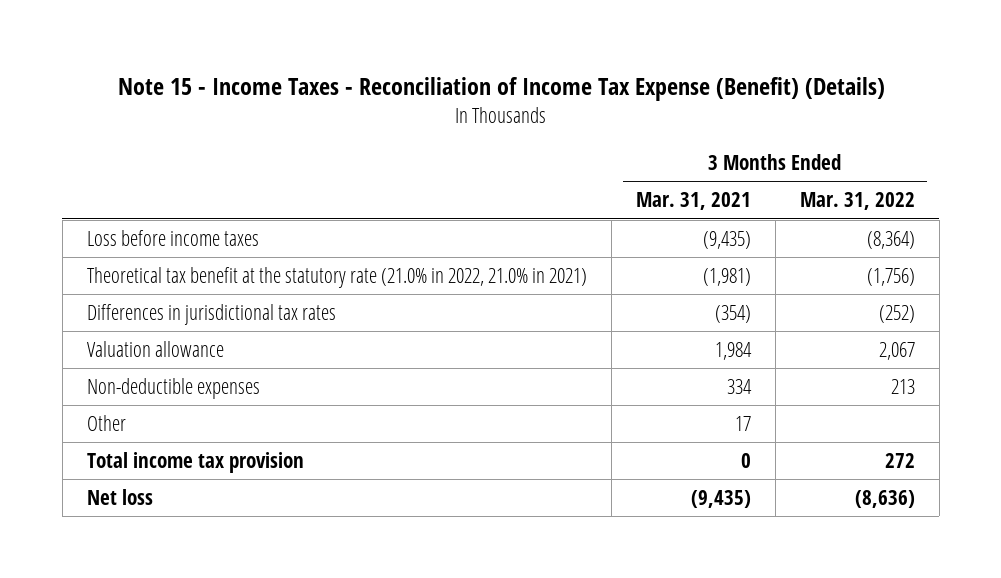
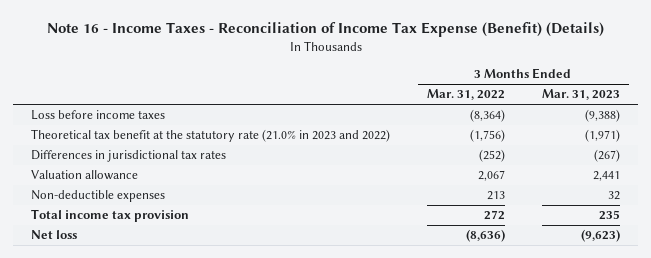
[117,76,885,101] Note 15 - Income Taxes - Reconciliation of Income Tax Expense (Benefit) (Details) -> [46,22,604,38] Note 16 - Income Taxes - Reconciliation of Income Tax Expense (Benefit) (Details)
[635,192,751,211] Mar. 31, 2021 -> none
none -> [541,89,620,101] Mar. 31, 2023
[86,267,587,289] Theoretical tax benefit at the statutory rate (21.0% in 2022, 21.0% in 2021) -> [31,129,391,143] Theoretical tax benefit at the statutory rate (21.0% in 2023 and 2022)
[86,415,126,432] Other -> none

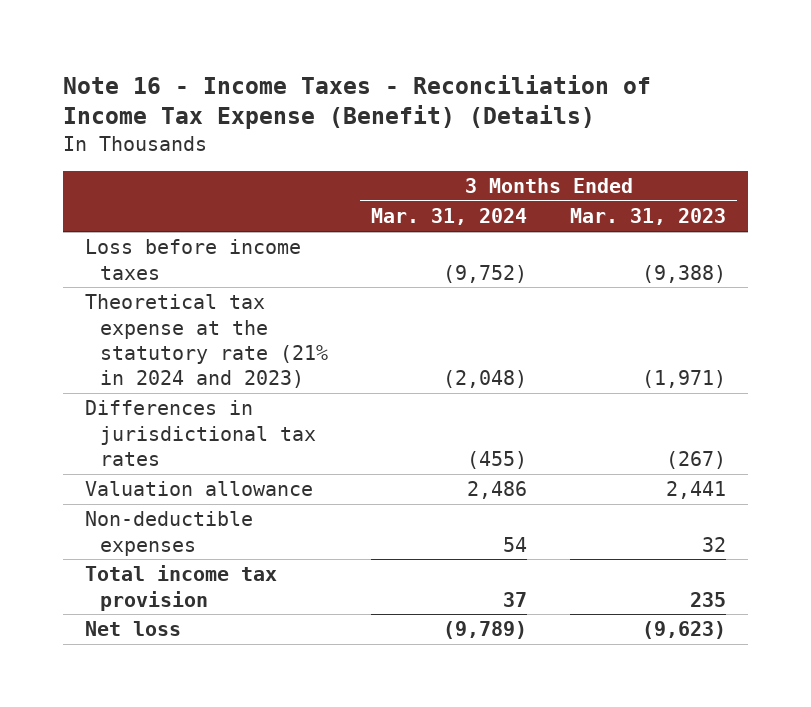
[427,89,506,101] Mar. 31, 2022 -> none
none -> [371,208,528,226] Mar. 31, 2024
[31,129,391,143] Theoretical tax benefit at the statutory rate (21.0% in 2023 and 2022) -> [84,294,328,389] Theoretical tax expense at the statutory rate (21% in 2024 and 2023)

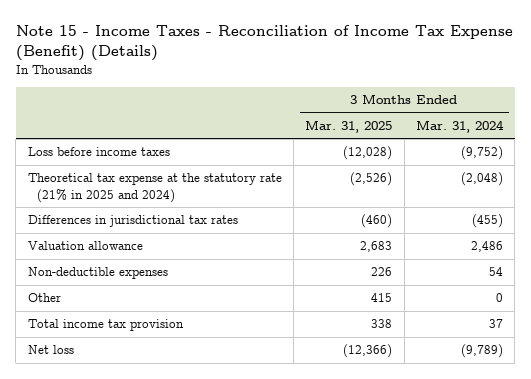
[62,74,651,130] Note 16 - Income Taxes - Reconciliation of Income Tax Expense (Benefit) (Details) -> [15,25,513,62] Note 15 - Income Taxes - Reconciliation of Income Tax Expense (Benefit) (Details)
[570,208,727,226] Mar. 31, 2023 -> none
none -> [305,120,393,134] Mar. 31, 2025
[84,294,328,389] Theoretical tax expense at the statutory rate (21% in 2024 and 2023) -> [27,173,282,203] Theoretical tax expense at the statutory rate (21% in 2025 and 2024)
none -> [27,293,61,303] Other

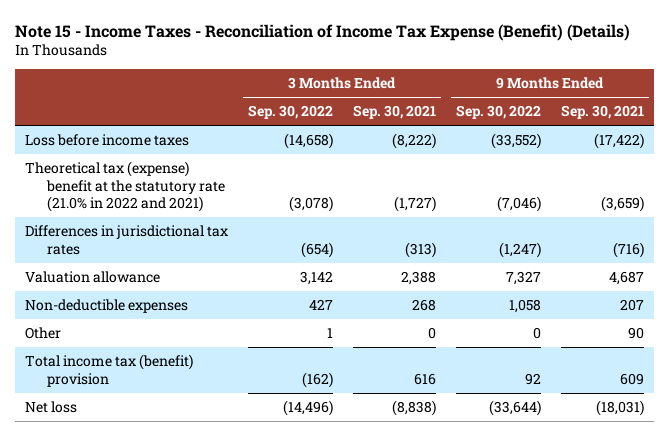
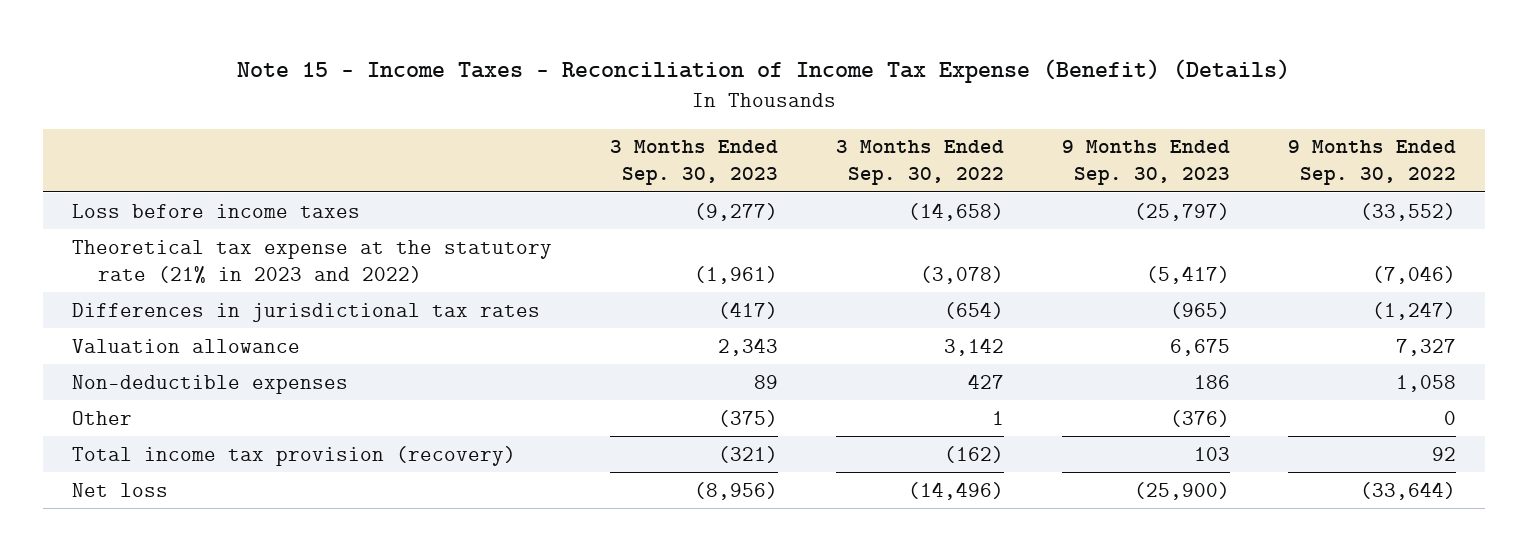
[353,105,437,120] Sep. 30, 2021 -> none
[561,105,645,120] Sep. 30, 2021 -> none
none -> [610,140,779,186] 3 Months Ended Sep. 30, 2023
none -> [1062,140,1231,186] 9 Months Ended Sep. 30, 2023
[25,161,226,213] Theoretical tax (expense) benefit at the statutory rate (21.0% in 2022 and 2021) -> [72,239,553,284] Theoretical tax expense at the statutory rate (21% in 2023 and 2022)
[25,354,194,387] Total income tax (benefit) provision -> [72,445,517,466] Total income tax provision (recovery)

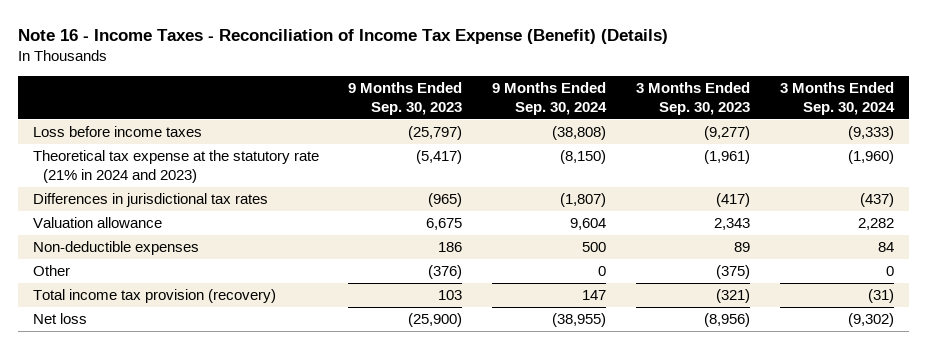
[237,59,1291,84] Note 15 - Income Taxes - Reconciliation of Income Tax Expense (Benefit) (Details) -> [17,28,668,44] Note 16 - Income Taxes - Reconciliation of Income Tax Expense (Benefit) (Details)
[836,140,1005,186] 3 Months Ended Sep. 30, 2022 -> none
[1288,140,1457,186] 9 Months Ended Sep. 30, 2022 -> none
none -> [492,82,608,116] 9 Months Ended Sep. 30, 2024
none -> [779,82,895,116] 3 Months Ended Sep. 30, 2024
[72,239,553,284] Theoretical tax expense at the statutory rate (21% in 2023 and 2022) -> [32,150,319,184] Theoretical tax expense at the statutory rate (21% in 2024 and 2023)

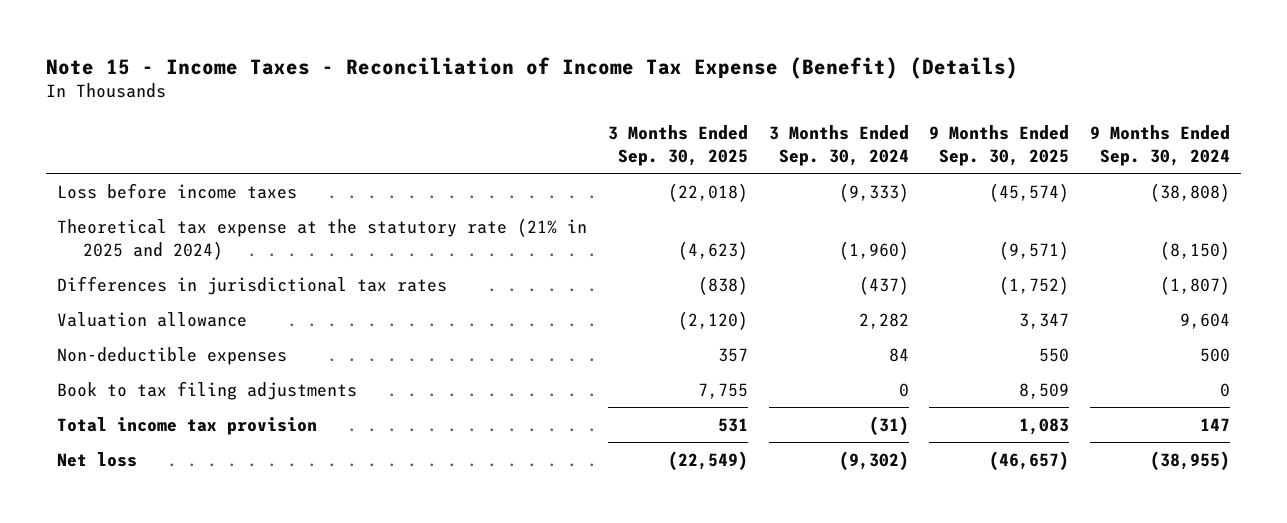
[17,28,668,44] Note 16 - Income Taxes - Reconciliation of Income Tax Expense (Benefit) (Details) -> [46,56,1019,79] Note 15 - Income Taxes - Reconciliation of Income Tax Expense (Benefit) (Details)
[348,82,463,116] 9 Months Ended Sep. 30, 2023 -> none
[636,82,751,116] 3 Months Ended Sep. 30, 2023 -> none
none -> [607,124,748,166] 3 Months Ended Sep. 30, 2025
none -> [929,124,1070,166] 9 Months Ended Sep. 30, 2025
[32,150,319,184] Theoretical tax expense at the statutory rate (21% in 2024 and 2023) -> [56,217,587,260] Theoretical tax expense at the statutory rate (21% in 2025 and 2024)
[32,265,70,277] Other -> [56,380,357,400] Book to tax filing adjustments
[32,289,276,304] Total income tax provision (recovery) -> [56,416,317,435] Total income tax provision

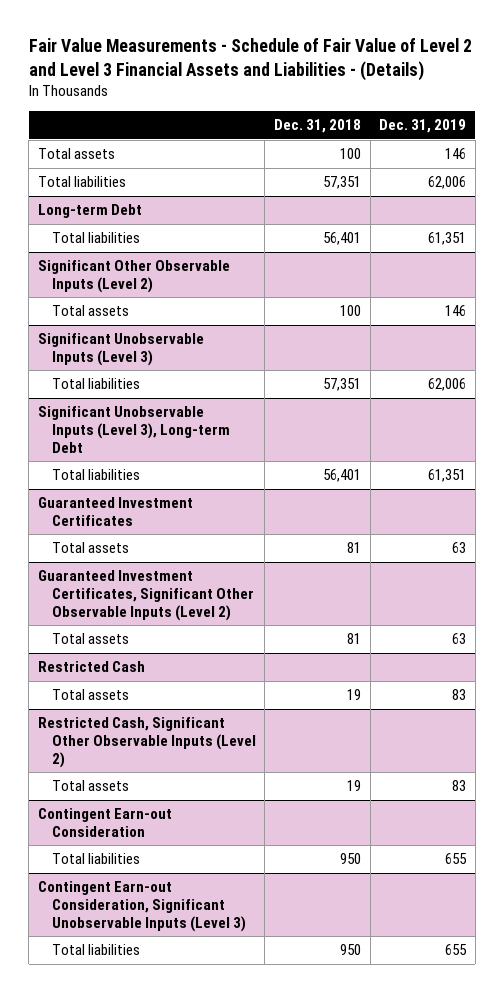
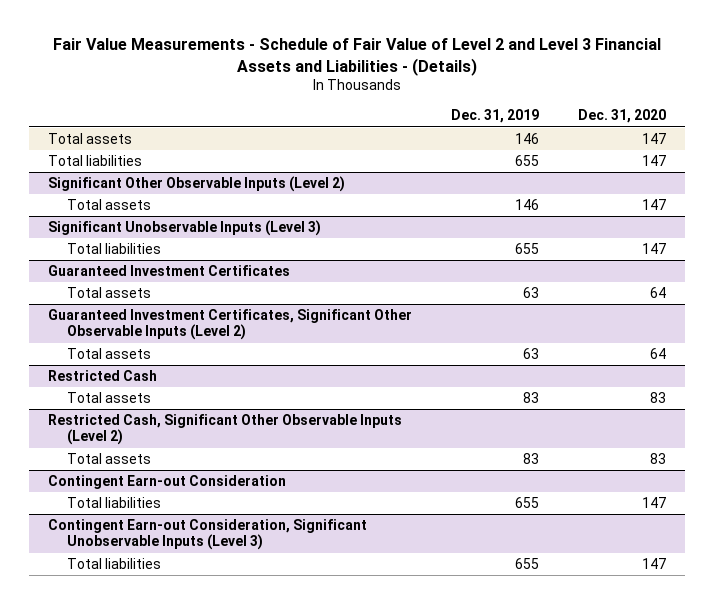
[273,119,361,134] Dec. 31, 2018 -> none
none -> [577,109,666,124] Dec. 31, 2020
[37,204,142,219] Long-term Debt -> none
[51,232,140,244] Total liabilities -> none
[428,176,467,190] 62,006 -> [514,155,539,167] 655
[37,406,230,453] Significant Unobservable Inputs (Level 3), Long-term Debt -> none
[51,469,140,481] Total liabilities -> none
[428,378,467,392] 62,006 -> [514,243,539,255] 655

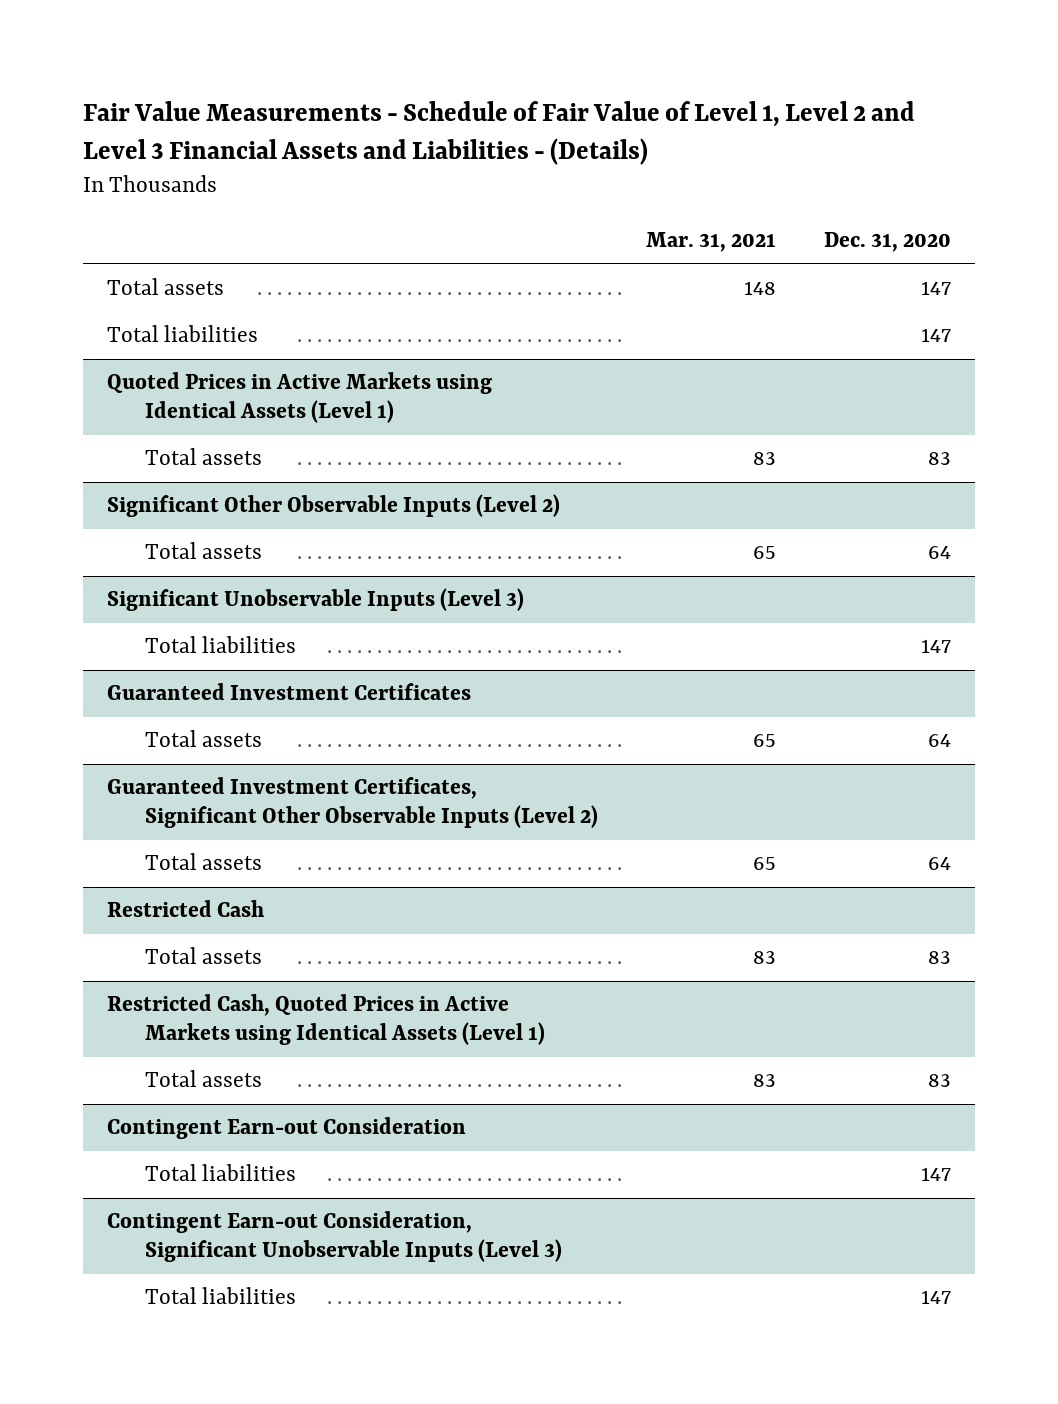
[52,38,661,76] Fair Value Measurements - Schedule of Fair Value of Level 2 and Level 3 Financial Assets and Liabilities - (Details) -> [82,101,915,166] Fair Value Measurements - Schedule of Fair Value of Level 1, Level 2 and Level 3 Financial Assets and Liabilities - (Details)
[450,109,539,124] Dec. 31, 2019 -> none
none -> [645,232,776,253] Mar. 31, 2021
none -> [107,372,493,424] Quoted Prices in Active Markets using Identical Assets (Level 1)
none -> [144,448,262,466] Total assets
[641,199,666,211] 147 -> [928,546,952,560] 64
[47,414,402,446] Restricted Cash, Significant Other Observable Inputs (Level 2) -> none
none -> [107,994,545,1046] Restricted Cash, Quoted Prices in Active Markets using Identical Assets (Level 1)

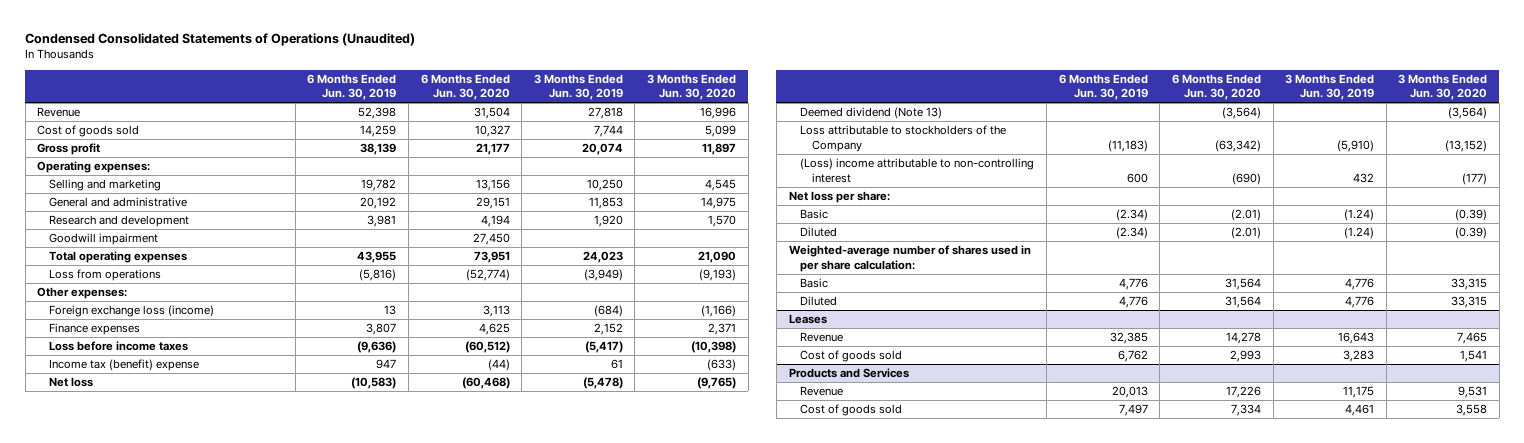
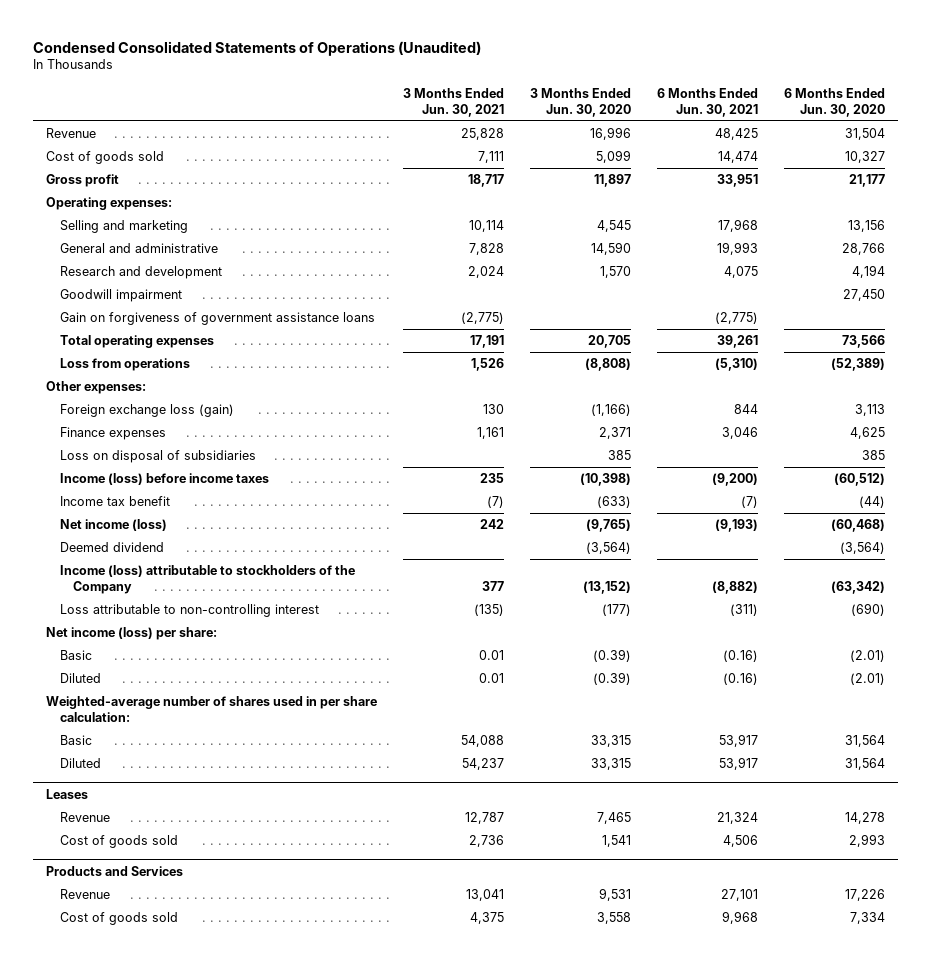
[307,73,397,101] 6 Months Ended Jun. 30, 2019 -> none
[533,73,623,101] 3 Months Ended Jun. 30, 2019 -> none
none -> [403,88,505,117] 3 Months Ended Jun. 30, 2021
none -> [657,88,759,117] 6 Months Ended Jun. 30, 2021
[475,197,510,210] 29,151 -> [841,243,885,256] 28,766
[700,197,736,210] 14,975 -> [591,242,632,256] 14,590
none -> [59,312,375,326] Gain on forgiveness of government assistance loans
[473,251,510,264] 73,951 -> [841,335,885,349] 73,566
[697,251,736,264] 21,090 -> [588,335,632,349] 20,705
[465,269,510,282] (52,774) -> [830,358,885,372] (52,389)
[698,269,736,282] (9,193) -> [585,358,632,372] (8,808)
[49,305,215,318] Foreign exchange loss (income) -> [59,404,234,418] Foreign exchange loss (gain)
none -> [59,450,256,464] Loss on disposal of subsidiaries
[49,341,189,352] Loss before income taxes -> [59,473,269,486] Income (loss) before income taxes
[49,359,200,372] Income tax (benefit) expense -> [59,496,170,507] Income tax benefit
[49,377,94,388] Net loss -> [59,519,167,532] Net income (loss)
[800,107,943,120] Deemed dividend (Note 13) -> [59,542,164,553] Deemed dividend
[800,125,1007,152] Loss attributable to stockholders of the Company -> [59,565,355,594] Income (loss) attributable to stockholders of the Company
[800,158,1035,183] (Loss) income attributable to non-controlling interest -> [59,604,319,618] Loss attributable to non-controlling interest
[788,191,890,204] Net loss per share: -> [46,627,218,641] Net income (loss) per share:

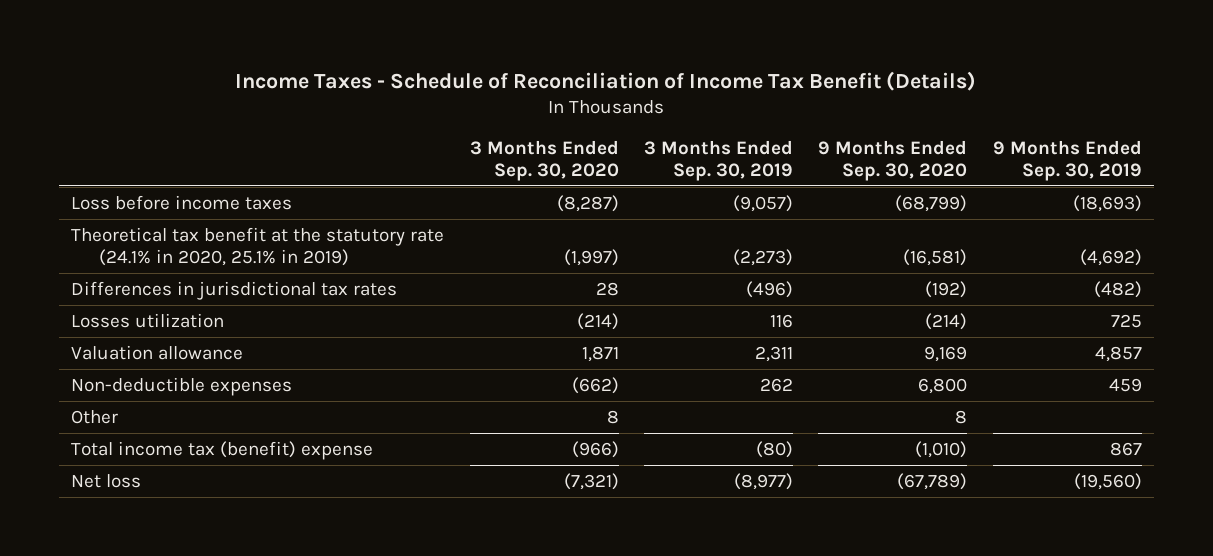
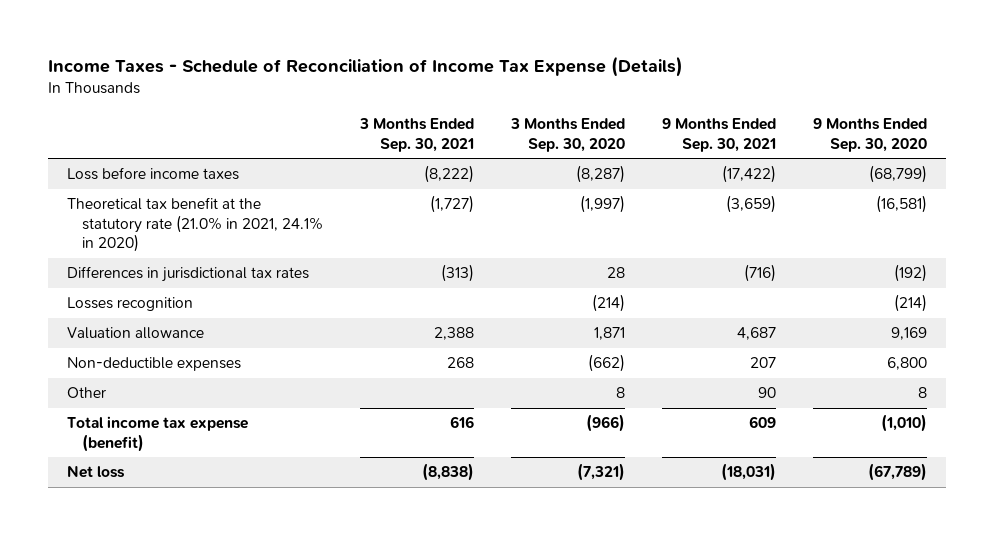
[235,70,977,91] Income Taxes - Schedule of Reconciliation of Income Tax Benefit (Details) -> [48,56,684,78] Income Taxes - Schedule of Reconciliation of Income Tax Expense (Details)
[643,139,793,182] 3 Months Ended Sep. 30, 2019 -> none
[992,139,1142,182] 9 Months Ended Sep. 30, 2019 -> none
none -> [358,118,474,152] 3 Months Ended Sep. 30, 2021
none -> [662,118,777,152] 9 Months Ended Sep. 30, 2021
[71,226,445,266] Theoretical tax benefit at the statutory rate (24.1% in 2020, 25.1% in 2019) -> [66,197,323,253] Theoretical tax benefit at the statutory rate (21.0% in 2021, 24.1% in 2020)
[71,312,225,328] Losses utilization -> [66,297,193,312] Losses recognition
[71,440,374,460] Total income tax (benefit) expense -> [66,416,248,452] Total income tax expense (benefit)

